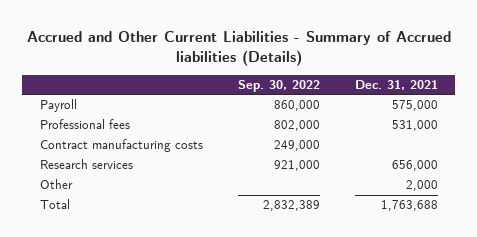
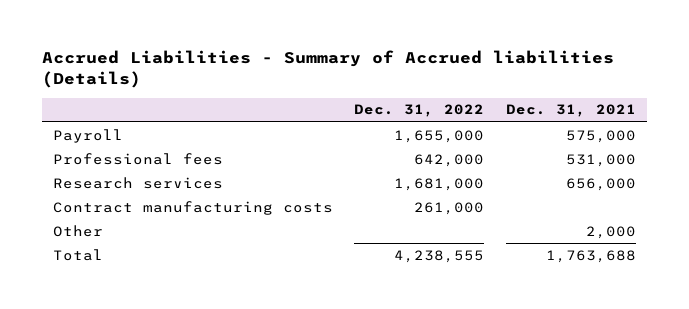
[26,30,451,66] Accrued and Other Current Liabilities - Summary of Accrued liabilities (Details) -> [41,49,614,88] Accrued Liabilities - Summary of Accrued liabilities (Details)
[237,79,320,92] Sep. 30, 2022 -> none
none -> [354,104,485,118] Dec. 31, 2022
[39,139,203,153] Contract manufacturing costs -> [52,200,333,215] Contract manufacturing costs

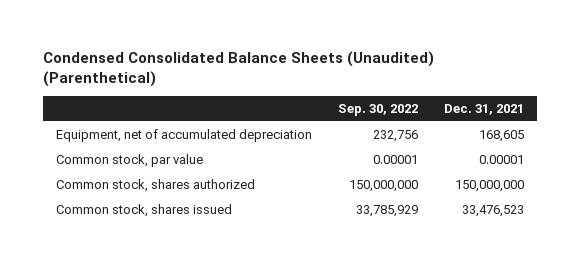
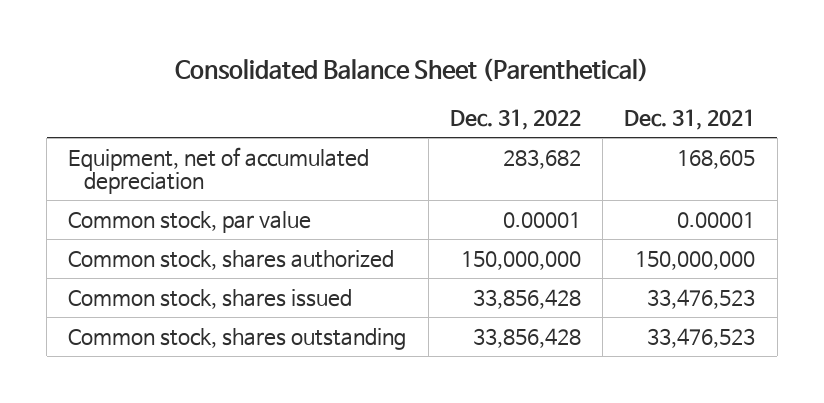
[42,50,434,87] Condensed Consolidated Balance Sheets (Unaudited) (Parenthetical) -> [174,58,649,83] Consolidated Balance Sheet (Parenthetical)
[337,103,418,116] Sep. 30, 2022 -> none
none -> [449,109,581,131] Dec. 31, 2022
none -> [68,327,407,350] Common stock, shares outstanding

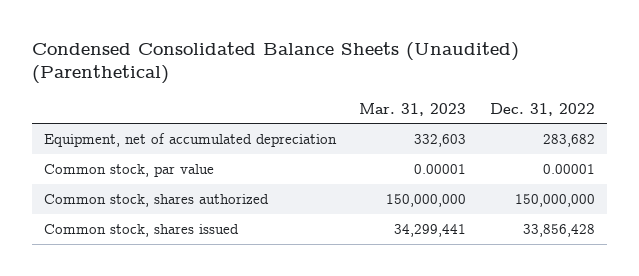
[174,58,649,83] Consolidated Balance Sheet (Parenthetical) -> [31,42,519,85] Condensed Consolidated Balance Sheets (Unaudited) (Parenthetical)
[624,109,756,131] Dec. 31, 2021 -> none
none -> [359,102,467,116] Mar. 31, 2023
[68,327,407,350] Common stock, shares outstanding -> none

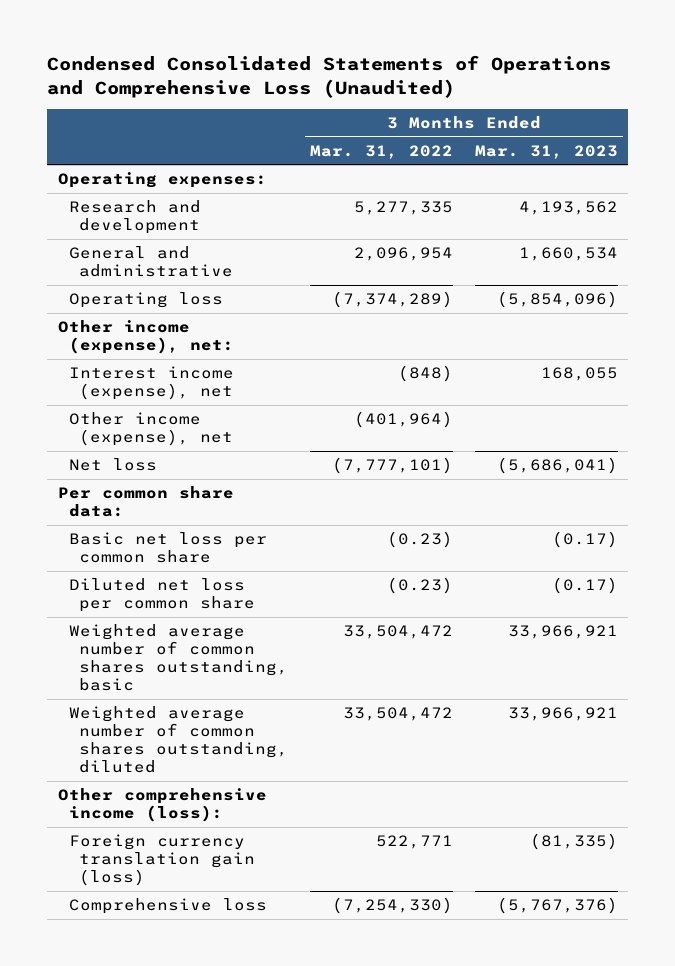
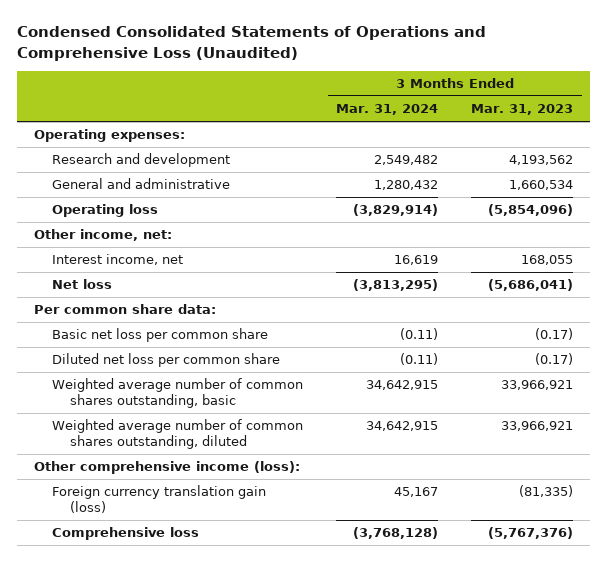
[309,144,453,159] Mar. 31, 2022 -> none
none -> [336,104,439,116] Mar. 31, 2024
[68,412,234,447] Other income (expense), net -> none
[57,320,234,355] Other income (expense), net: -> [33,229,172,242] Other income, net:
[68,366,234,401] Interest income (expense), net -> [52,254,184,266] Interest income, net

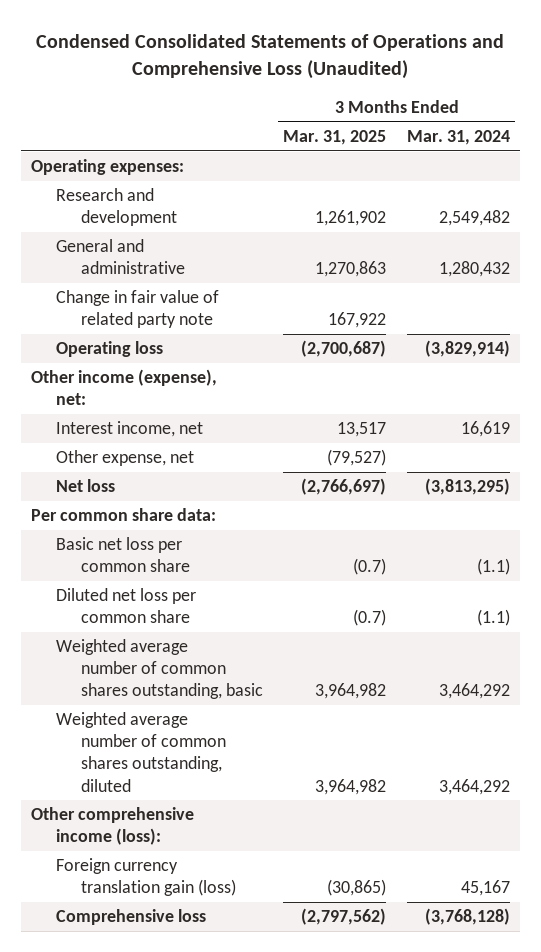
[471,104,574,116] Mar. 31, 2023 -> none
none -> [283,129,387,145] Mar. 31, 2025
none -> [55,290,219,329] Change in fair value of related party note
[33,229,172,242] Other income, net: -> [30,369,217,406] Other income (expense), net:
none -> [55,450,194,467] Other expense, net
[400,328,439,341] (0.11) -> [476,558,510,576] (1.1)
[400,353,439,366] (0.11) -> [476,609,510,627] (1.1)
[366,380,439,391] 34,642,915 -> [438,683,510,700] 3,464,292
[366,421,439,432] 34,642,915 -> [438,778,510,795] 3,464,292

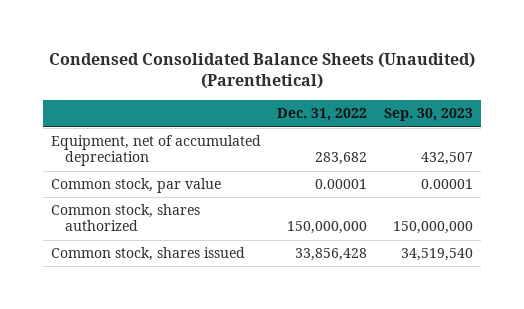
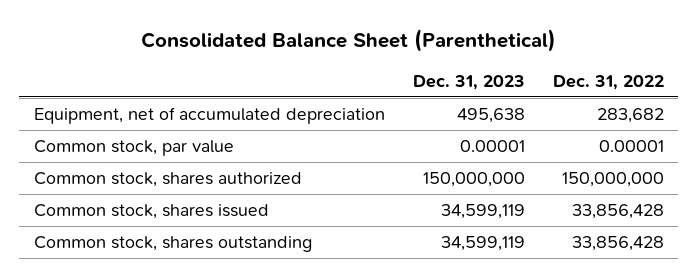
[48,51,475,90] Condensed Consolidated Balance Sheets (Unaudited) (Parenthetical) -> [140,29,556,53] Consolidated Balance Sheet (Parenthetical)
[383,108,473,122] Sep. 30, 2023 -> none
none -> [412,74,525,90] Dec. 31, 2023
none -> [33,235,312,252] Common stock, shares outstanding

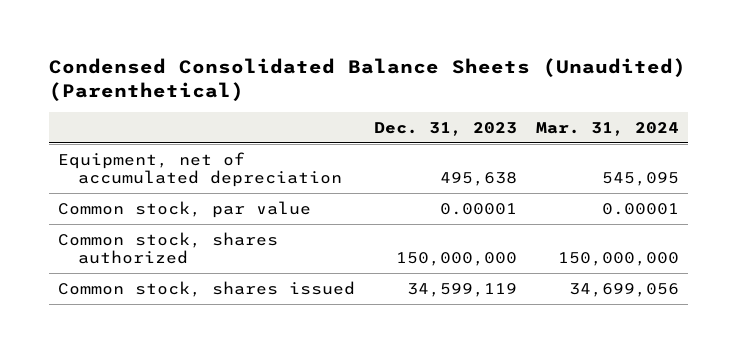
[140,29,556,53] Consolidated Balance Sheet (Parenthetical) -> [48,57,686,101] Condensed Consolidated Balance Sheets (Unaudited) (Parenthetical)
[553,74,665,90] Dec. 31, 2022 -> none
none -> [535,121,679,136] Mar. 31, 2024
[33,235,312,252] Common stock, shares outstanding -> none

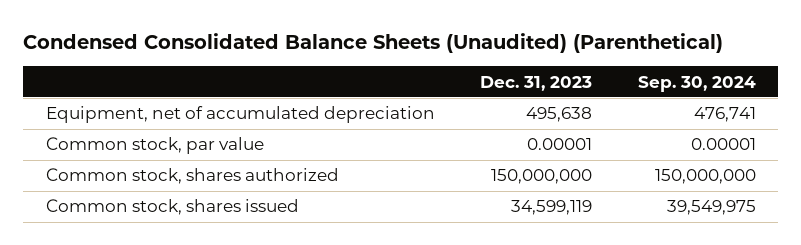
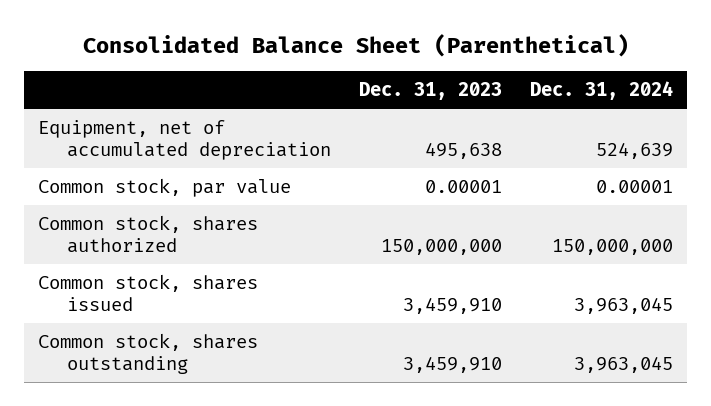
[22,33,723,54] Condensed Consolidated Balance Sheets (Unaudited) (Parenthetical) -> [82,33,629,57] Consolidated Balance Sheet (Parenthetical)
[637,75,756,92] Sep. 30, 2024 -> none
none -> [530,81,674,101] Dec. 31, 2024
[511,200,593,216] 34,599,119 -> [403,296,503,314] 3,459,910
none -> [37,332,258,374] Common stock, shares outstanding

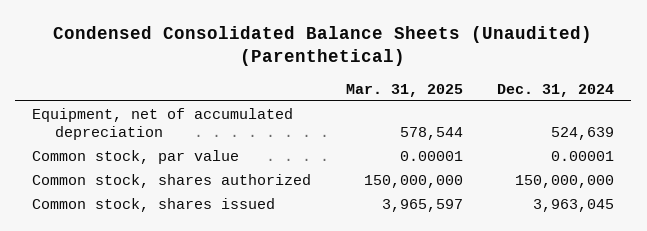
[82,33,629,57] Consolidated Balance Sheet (Parenthetical) -> [53,25,593,67] Condensed Consolidated Balance Sheets (Unaudited) (Parenthetical)
[359,82,503,101] Dec. 31, 2023 -> none
none -> [345,84,463,98] Mar. 31, 2025
[37,332,258,374] Common stock, shares outstanding -> none

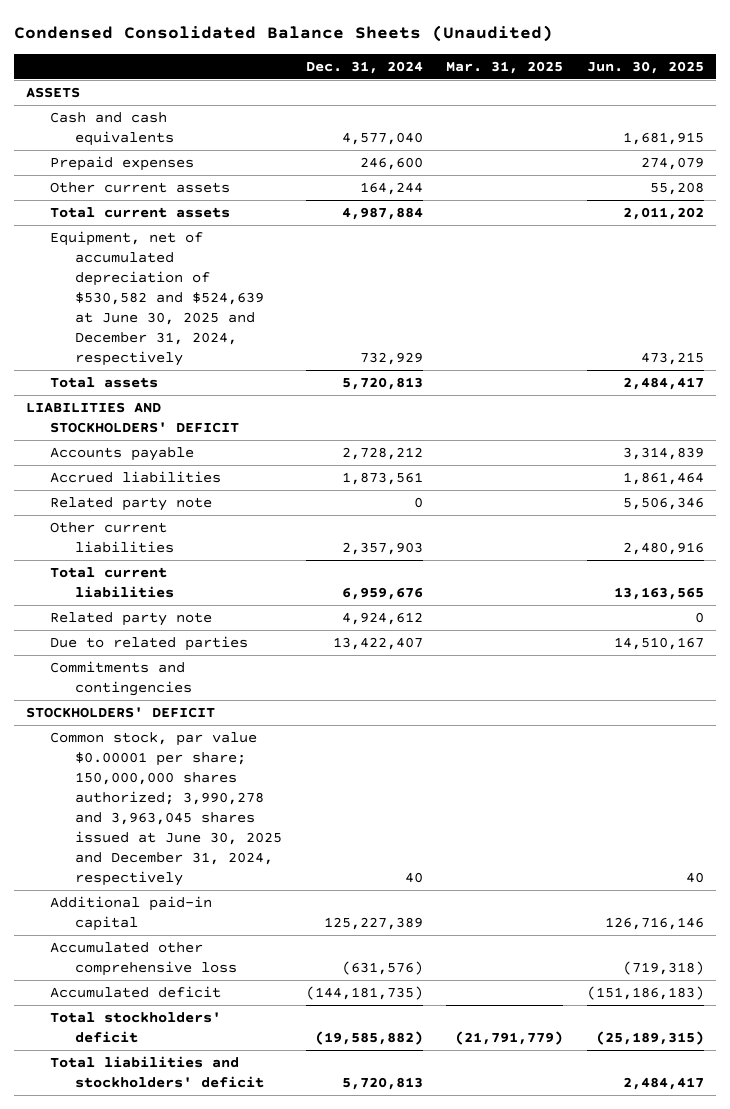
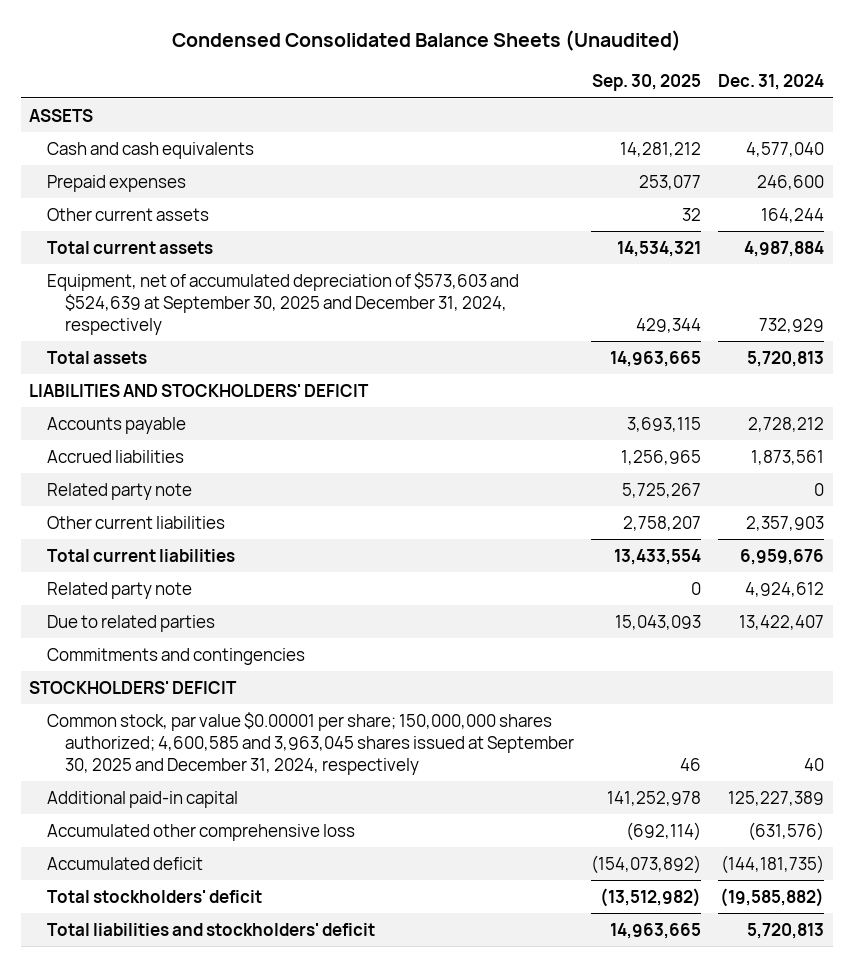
[446,61,564,75] Mar. 31, 2025 -> none
[586,61,704,75] Jun. 30, 2025 -> none
none -> [591,74,701,92] Sep. 30, 2025
[50,231,264,367] Equipment, net of accumulated depreciation of $530,582 and $524,639 at June 30, 2025 and December 31, 2024, respectively -> [46,271,519,336] Equipment, net of accumulated depreciation of $573,603 and $524,639 at September 30, 2025 and December 31, 2024, respectively
[50,732,282,887] Common stock, par value $0.00001 per share; 150,000,000 shares authorized; 3,990,278 and 3,963,045 shares issued at June 30, 2025 and December 31, 2024, respectively -> [46,711,574,776] Common stock, par value $0.00001 per share; 150,000,000 shares authorized; 4,600,585 and 3,963,045 shares issued at September 30, 2025 and December 31, 2024, respectively

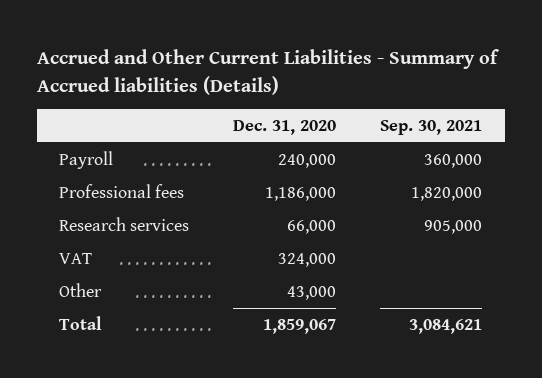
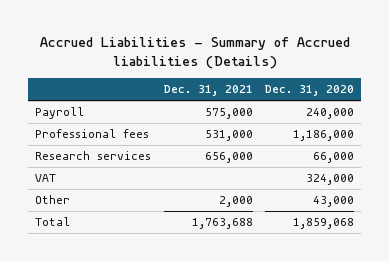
[37,49,500,95] Accrued and Other Current Liabilities - Summary of Accrued liabilities (Details) -> [39,37,350,69] Accrued Liabilities - Summary of Accrued liabilities (Details)
[380,119,483,135] Sep. 30, 2021 -> none
none -> [163,85,253,97] Dec. 31, 2021
[263,318,337,334] 1,859,067 -> [293,218,355,230] 1,859,068

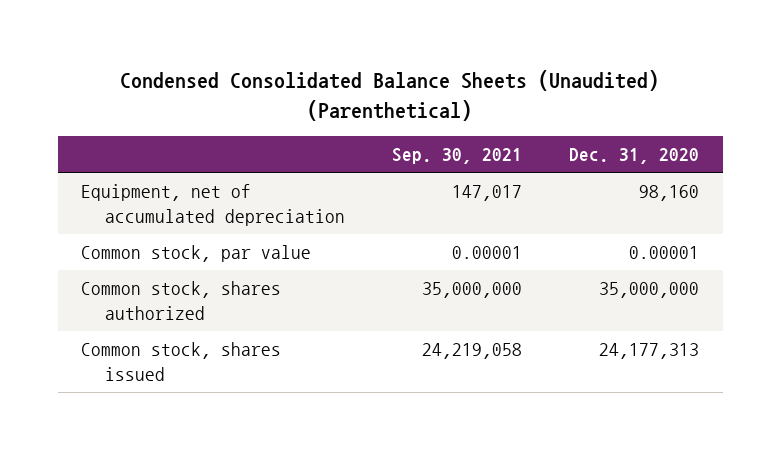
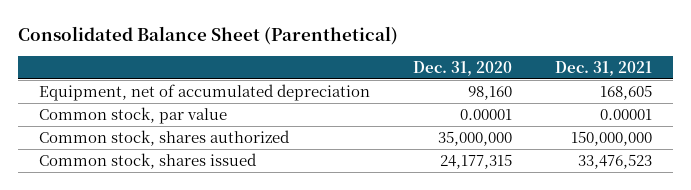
[120,70,660,121] Condensed Consolidated Balance Sheets (Unaudited) (Parenthetical) -> [17,26,398,46] Consolidated Balance Sheet (Parenthetical)
[392,148,523,165] Sep. 30, 2021 -> none
none -> [554,60,652,76] Dec. 31, 2021
[599,343,700,360] 24,177,313 -> [440,153,513,169] 24,177,315

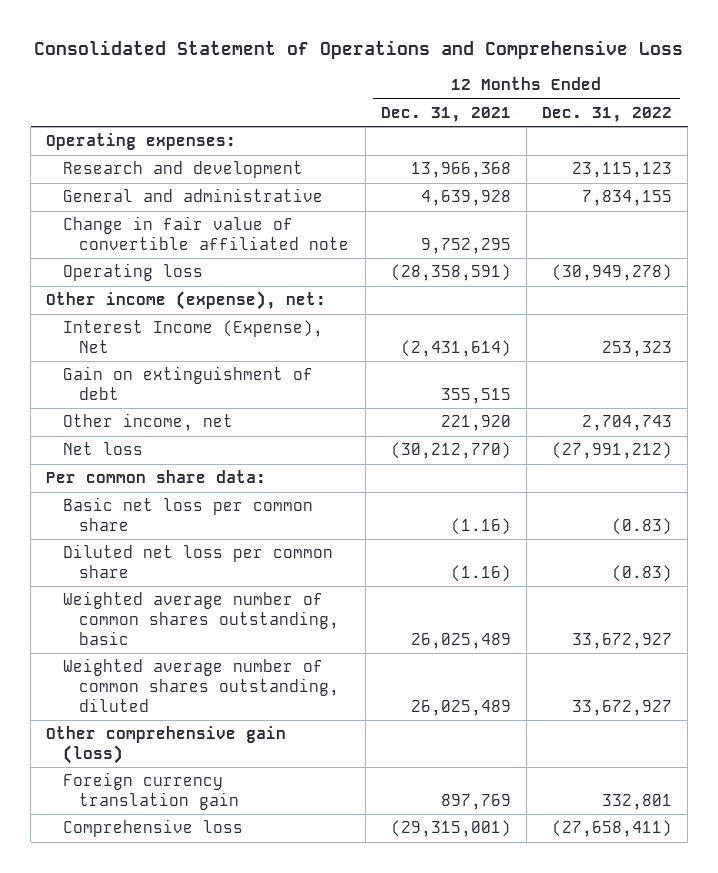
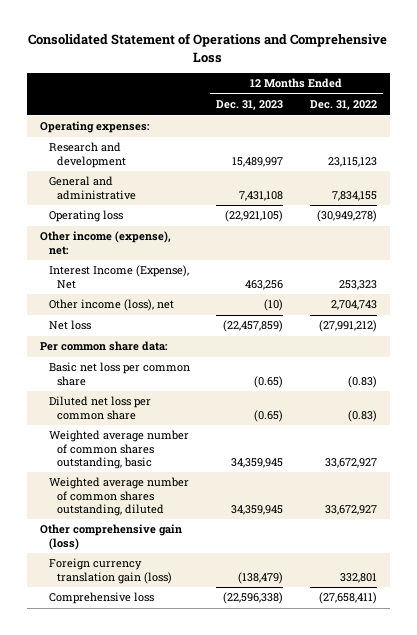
[380,106,511,122] Dec. 31, 2021 -> none
none -> [216,100,284,111] Dec. 31, 2023
[62,216,350,251] Change in fair value of convertible affiliated note -> none
[62,366,313,401] Gain on extinguishment of debt -> none
[62,413,233,432] Other income, net -> [48,299,174,312] Other income (loss), net
[62,772,240,811] Foreign currency translation gain -> [48,558,173,584] Foreign currency translation gain (loss)

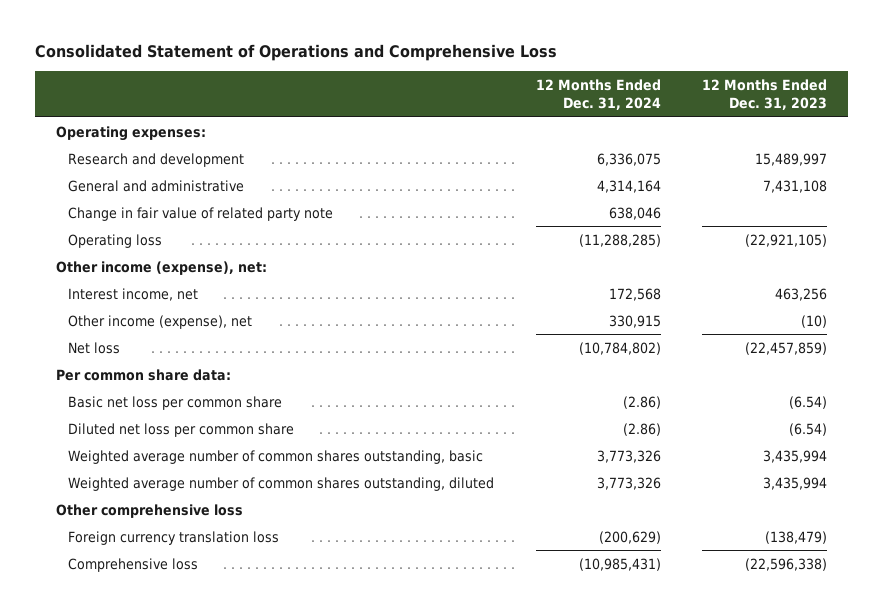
[309,100,377,111] Dec. 31, 2022 -> none
none -> [535,78,661,110] 12 Months Ended Dec. 31, 2024
none -> [68,206,334,221] Change in fair value of related party note
[48,265,189,289] Interest Income (Expense), Net -> [68,287,199,301] Interest income, net
[48,299,174,312] Other income (loss), net -> [68,314,253,329] Other income (expense), net
[254,375,284,388] (0.65) -> [789,395,828,409] (6.54)
[254,409,284,422] (0.65) -> [789,422,828,436] (6.54)
[231,457,284,468] 34,359,945 -> [763,449,828,463] 3,435,994
[231,504,284,515] 34,359,945 -> [763,476,828,490] 3,435,994
[40,524,183,550] Other comprehensive gain (loss) -> [56,503,244,518] Other comprehensive loss
[48,558,173,584] Foreign currency translation gain (loss) -> [68,530,280,545] Foreign currency translation loss

